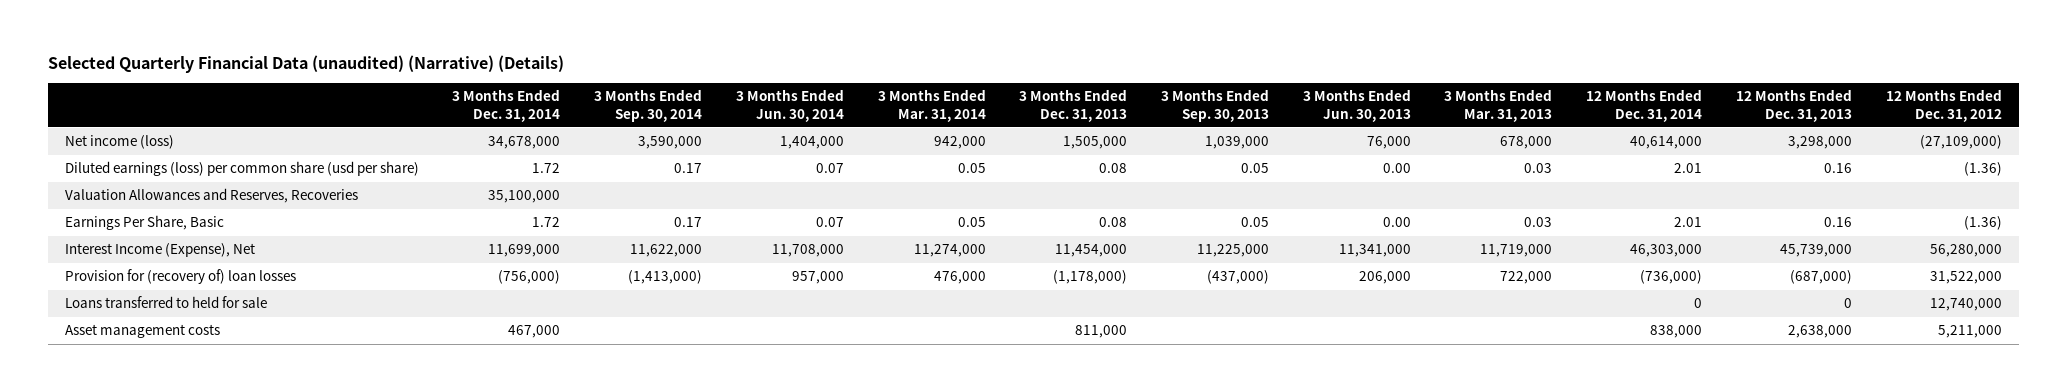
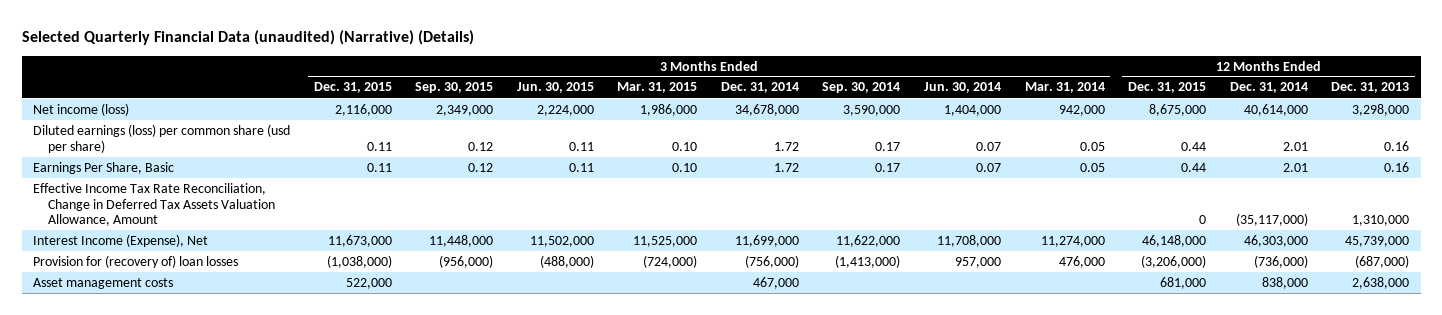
[1019,89,1128,122] 3 Months Ended Dec. 31, 2013 -> none
[1161,89,1270,122] 3 Months Ended Sep. 30, 2013 -> none
[1302,89,1411,122] 3 Months Ended Jun. 30, 2013 -> none
[1444,89,1553,122] 3 Months Ended Mar. 31, 2013 -> none
[1885,89,2002,122] 12 Months Ended Dec. 31, 2012 -> none
none -> [313,82,392,94] Dec. 31, 2015
none -> [415,82,494,94] Sep. 30, 2015
none -> [516,82,594,94] Jun. 30, 2015
none -> [617,82,698,94] Mar. 31, 2015
none -> [1128,82,1207,94] Dec. 31, 2015
[64,188,358,204] Valuation Allowances and Reserves, Recoveries -> none
none -> [33,182,275,227] Effective Income Tax Rate Reconciliation, Change in Deferred Tax Assets Valuation Allowance, Amount
[64,296,267,309] Loans transferred to held for sale -> none

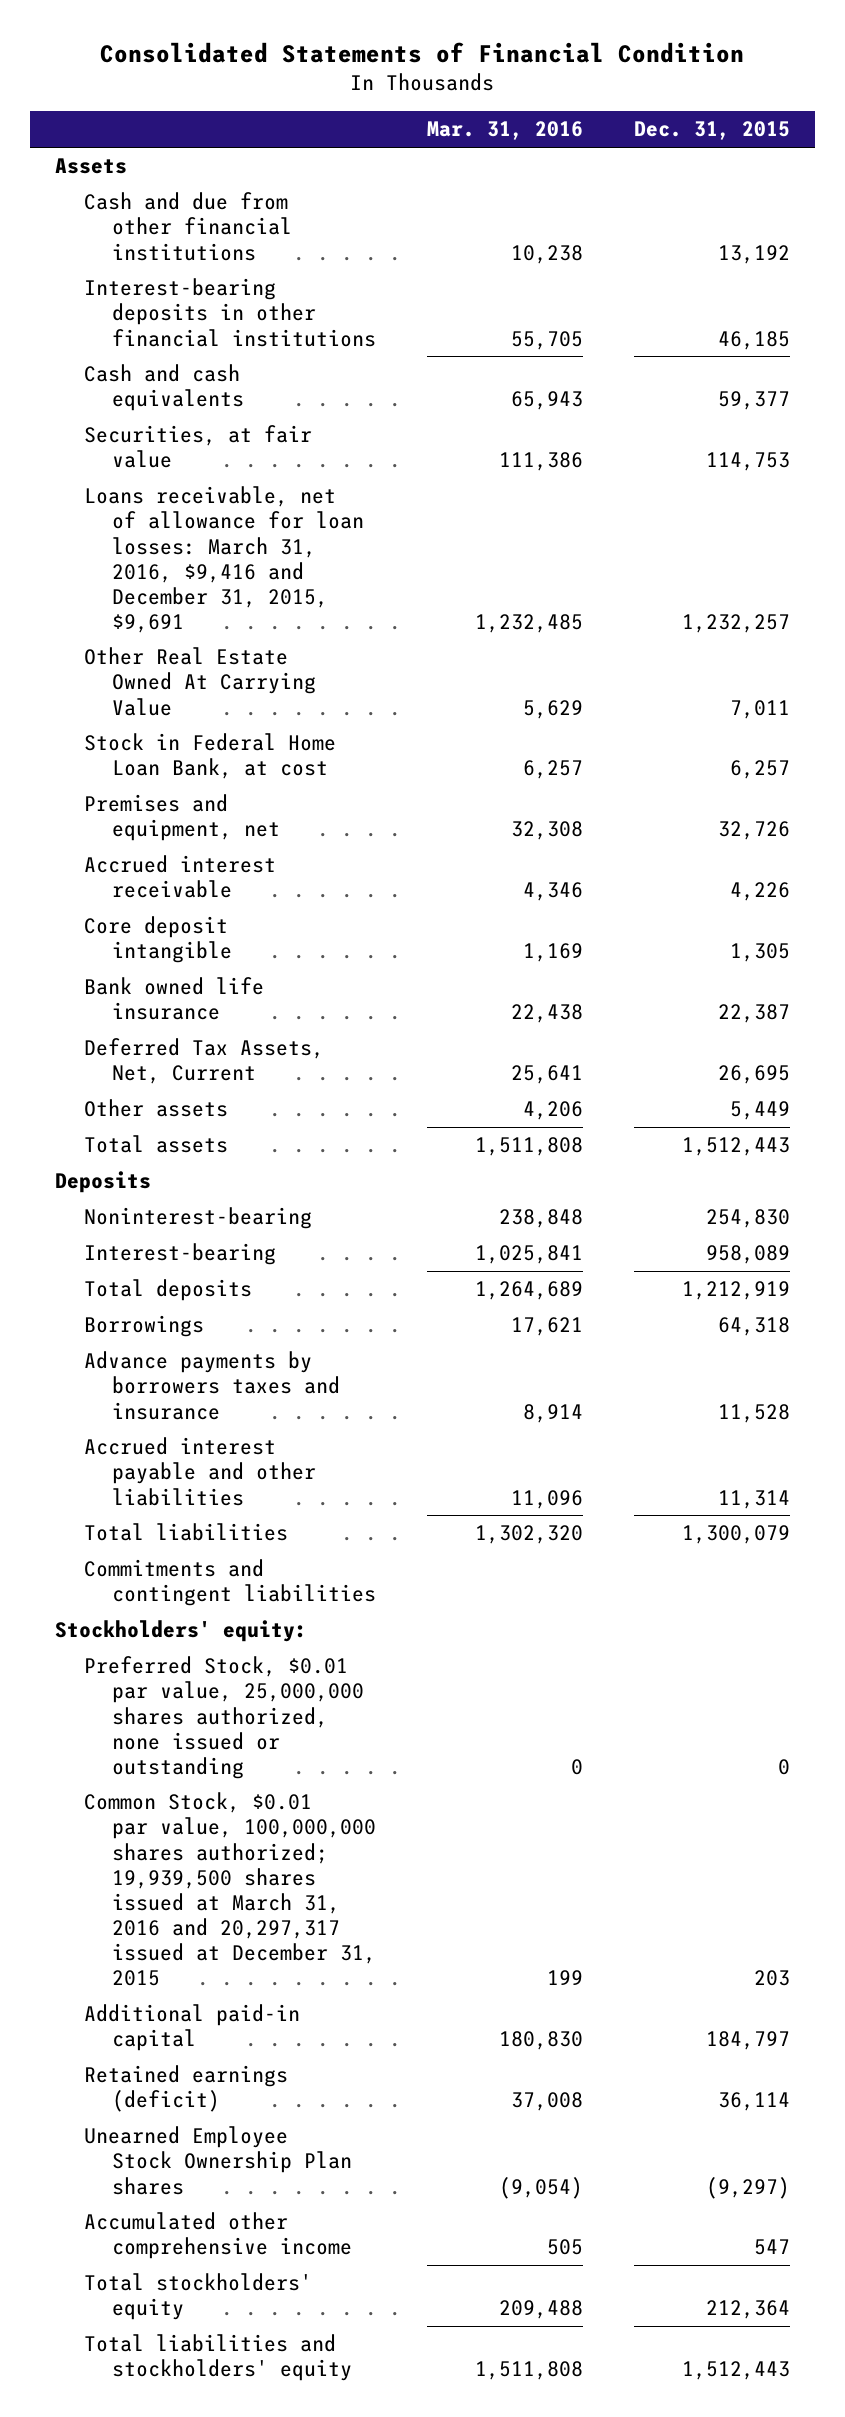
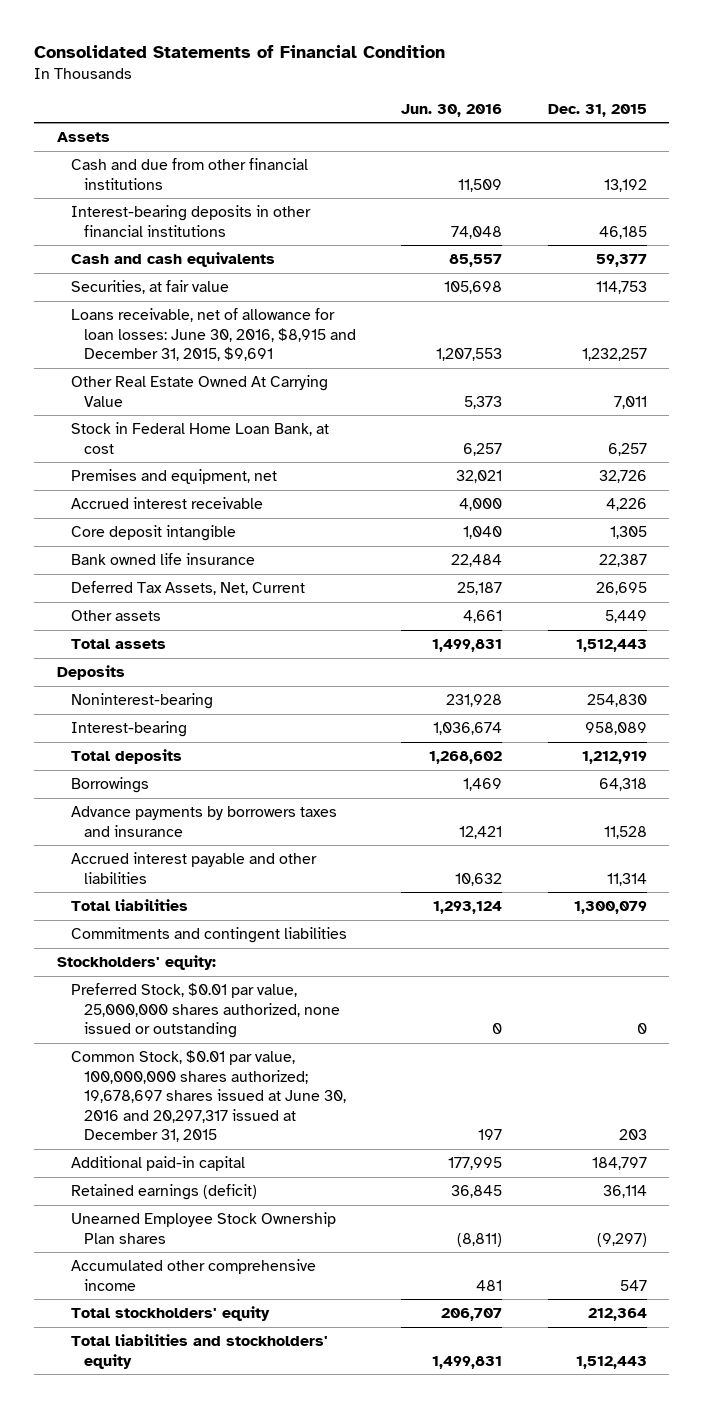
[426,121,583,141] Mar. 31, 2016 -> none
none -> [401,103,503,117] Jun. 30, 2016
[83,486,364,633] Loans receivable, net of allowance for loan losses: March 31, 2016, $9,416 and December 31, 2015, $9,691 -> [70,308,357,362] Loans receivable, net of allowance for loan losses: June 30, 2016, $8,915 and December 31, 2015, $9,691
[83,1792,376,1986] Common Stock, $0.01 par value, 100,000,000 shares authorized; 19,939,500 shares issued at March 31, 2016 and 20,297,317 issued at December 31, 2015 -> [70,1050,347,1143] Common Stock, $0.01 par value, 100,000,000 shares authorized; 19,678,697 shares issued at June 30, 2016 and 20,297,317 issued at December 31, 2015

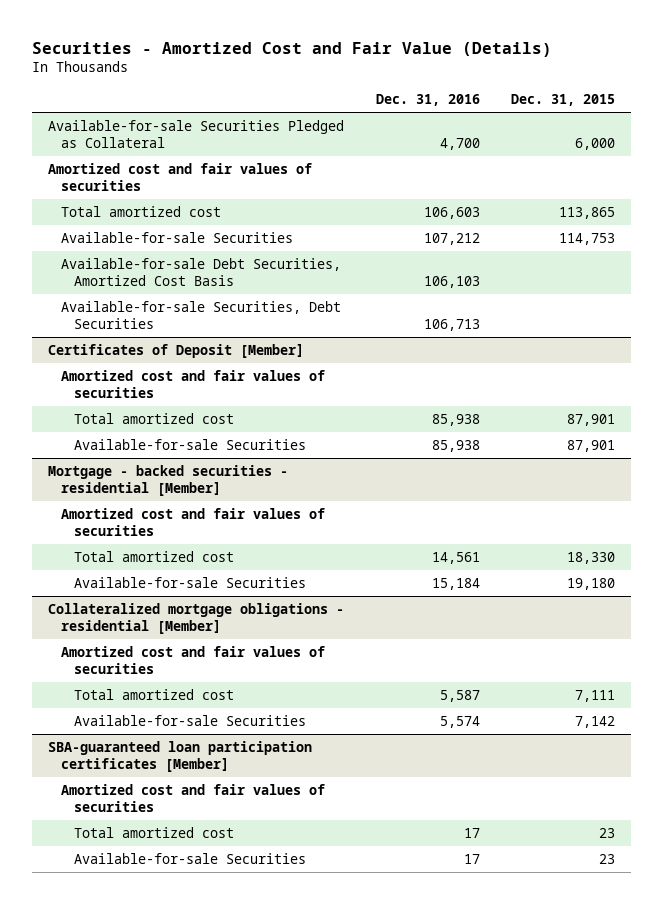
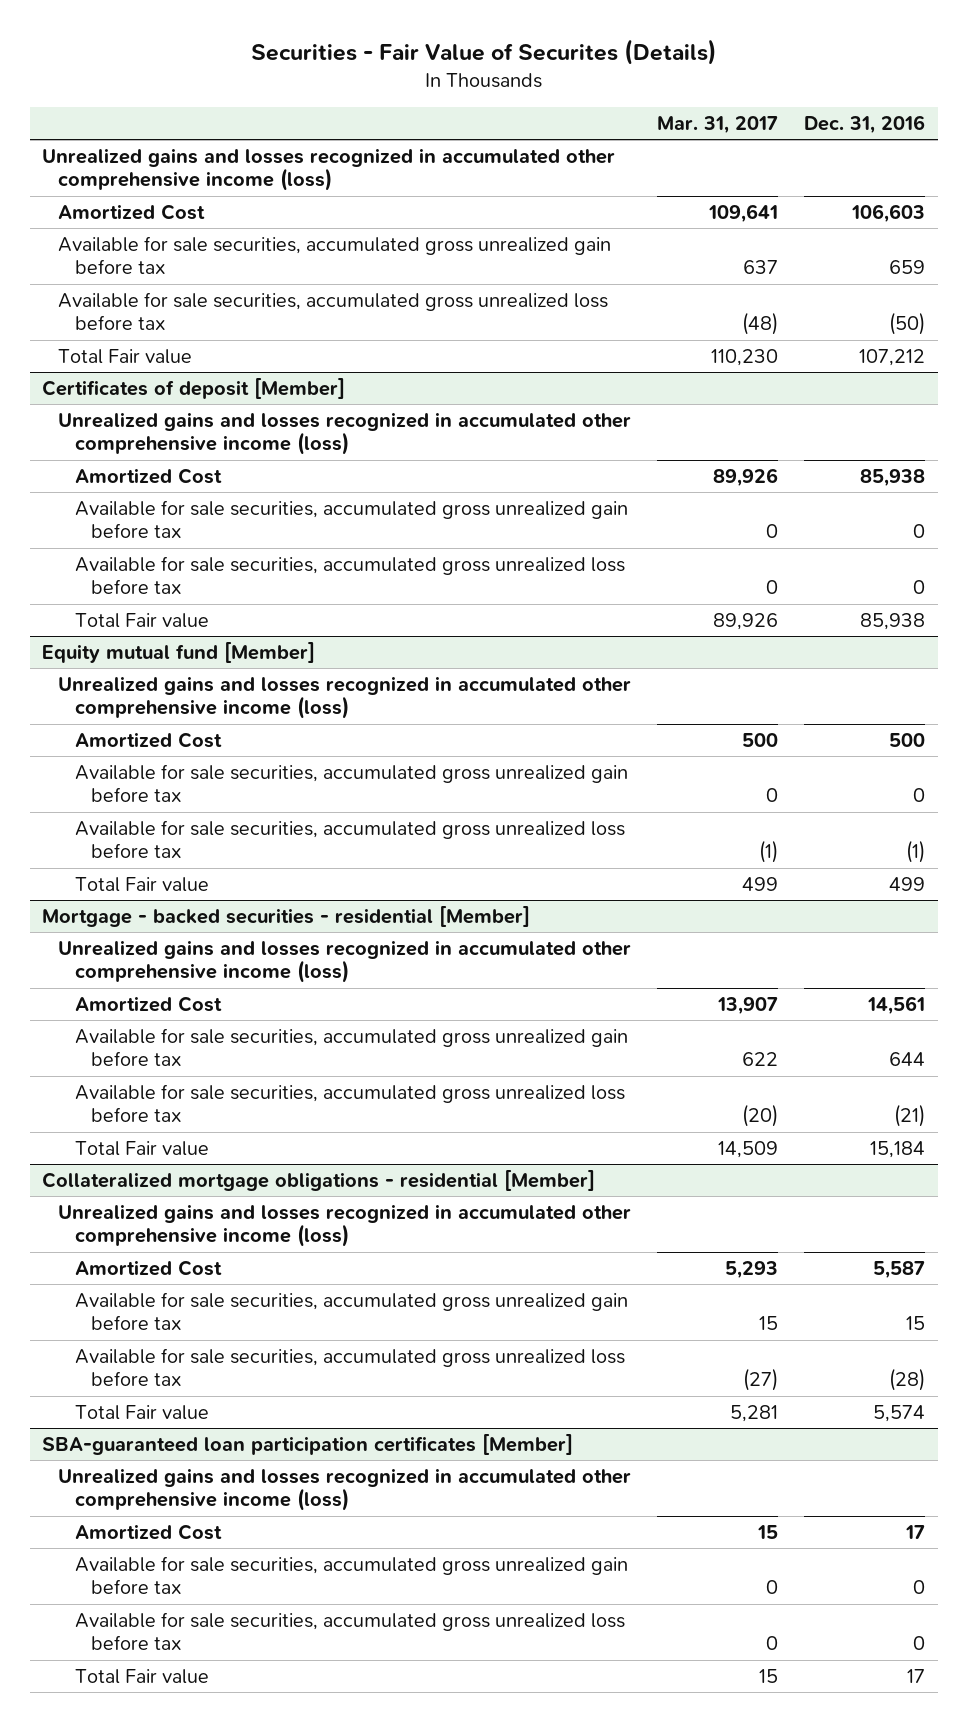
[32,41,553,57] Securities - Amortized Cost and Fair Value (Details) -> [250,39,717,66] Securities - Fair Value of Securites (Details)
[511,93,616,106] Dec. 31, 2015 -> none
none -> [657,115,779,134] Mar. 31, 2017
[48,120,345,148] Available-for-sale Securities Pledged as Collateral -> none
[60,258,341,286] Available-for-sale Debt Securities, Amortized Cost Basis -> none
[60,301,341,329] Available-for-sale Securities, Debt Securities -> none
[48,163,313,191] Amortized cost and fair values of securities -> [42,147,616,192] Unrealized gains and losses recognized in accumulated other comprehensive income (loss)
[60,206,221,218] Total amortized cost -> [58,203,206,220] Amortized Cost
none -> [58,235,612,275] Available for sale securities, accumulated gross unrealized gain before tax
none -> [58,291,609,331] Available for sale securities, accumulated gross unrealized loss before tax
[60,232,293,244] Available-for-sale Securities -> [58,348,193,364] Total Fair value
[48,344,305,359] Certificates of Deposit [Member] -> [42,377,346,399] Certificates of deposit [Member]
[60,370,325,398] Amortized cost and fair values of securities -> [58,411,632,456] Unrealized gains and losses recognized in accumulated other comprehensive income (loss)
[73,413,234,425] Total amortized cost -> [74,467,222,484] Amortized Cost
none -> [74,499,628,539] Available for sale securities, accumulated gross unrealized gain before tax
none -> [74,555,625,595] Available for sale securities, accumulated gross unrealized loss before tax
[73,439,306,451] Available-for-sale Securities -> [74,612,209,628] Total Fair value
none -> [42,641,316,663] Equity mutual fund [Member]
none -> [58,675,632,720] Unrealized gains and losses recognized in accumulated other comprehensive income (loss)
none -> [74,731,222,748] Amortized Cost
none -> [74,763,628,803] Available for sale securities, accumulated gross unrealized gain before tax
none -> [74,819,625,859] Available for sale securities, accumulated gross unrealized loss before tax
none -> [74,876,209,892] Total Fair value
[60,508,325,536] Amortized cost and fair values of securities -> [58,939,632,984] Unrealized gains and losses recognized in accumulated other comprehensive income (loss)
[73,551,234,563] Total amortized cost -> [74,995,222,1012] Amortized Cost
none -> [74,1027,628,1067] Available for sale securities, accumulated gross unrealized gain before tax
none -> [74,1083,625,1123] Available for sale securities, accumulated gross unrealized loss before tax
[73,577,306,589] Available-for-sale Securities -> [74,1140,209,1156] Total Fair value
[60,646,325,674] Amortized cost and fair values of securities -> [58,1203,632,1248] Unrealized gains and losses recognized in accumulated other comprehensive income (loss)
[73,689,234,701] Total amortized cost -> [74,1259,222,1276] Amortized Cost
none -> [74,1291,628,1331] Available for sale securities, accumulated gross unrealized gain before tax
none -> [74,1347,625,1387] Available for sale securities, accumulated gross unrealized loss before tax
[73,715,306,727] Available-for-sale Securities -> [74,1404,209,1420] Total Fair value
[73,853,306,865] Available-for-sale Securities -> none
[60,784,325,812] Amortized cost and fair values of securities -> [58,1467,632,1512] Unrealized gains and losses recognized in accumulated other comprehensive income (loss)
[73,827,234,839] Total amortized cost -> [74,1523,222,1540] Amortized Cost
none -> [74,1555,628,1595] Available for sale securities, accumulated gross unrealized gain before tax
none -> [74,1611,625,1651] Available for sale securities, accumulated gross unrealized loss before tax
none -> [74,1668,209,1684] Total Fair value

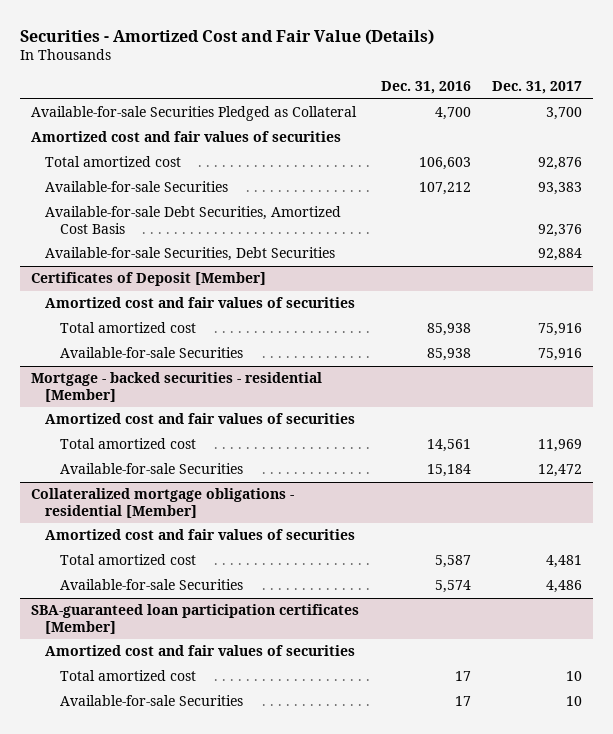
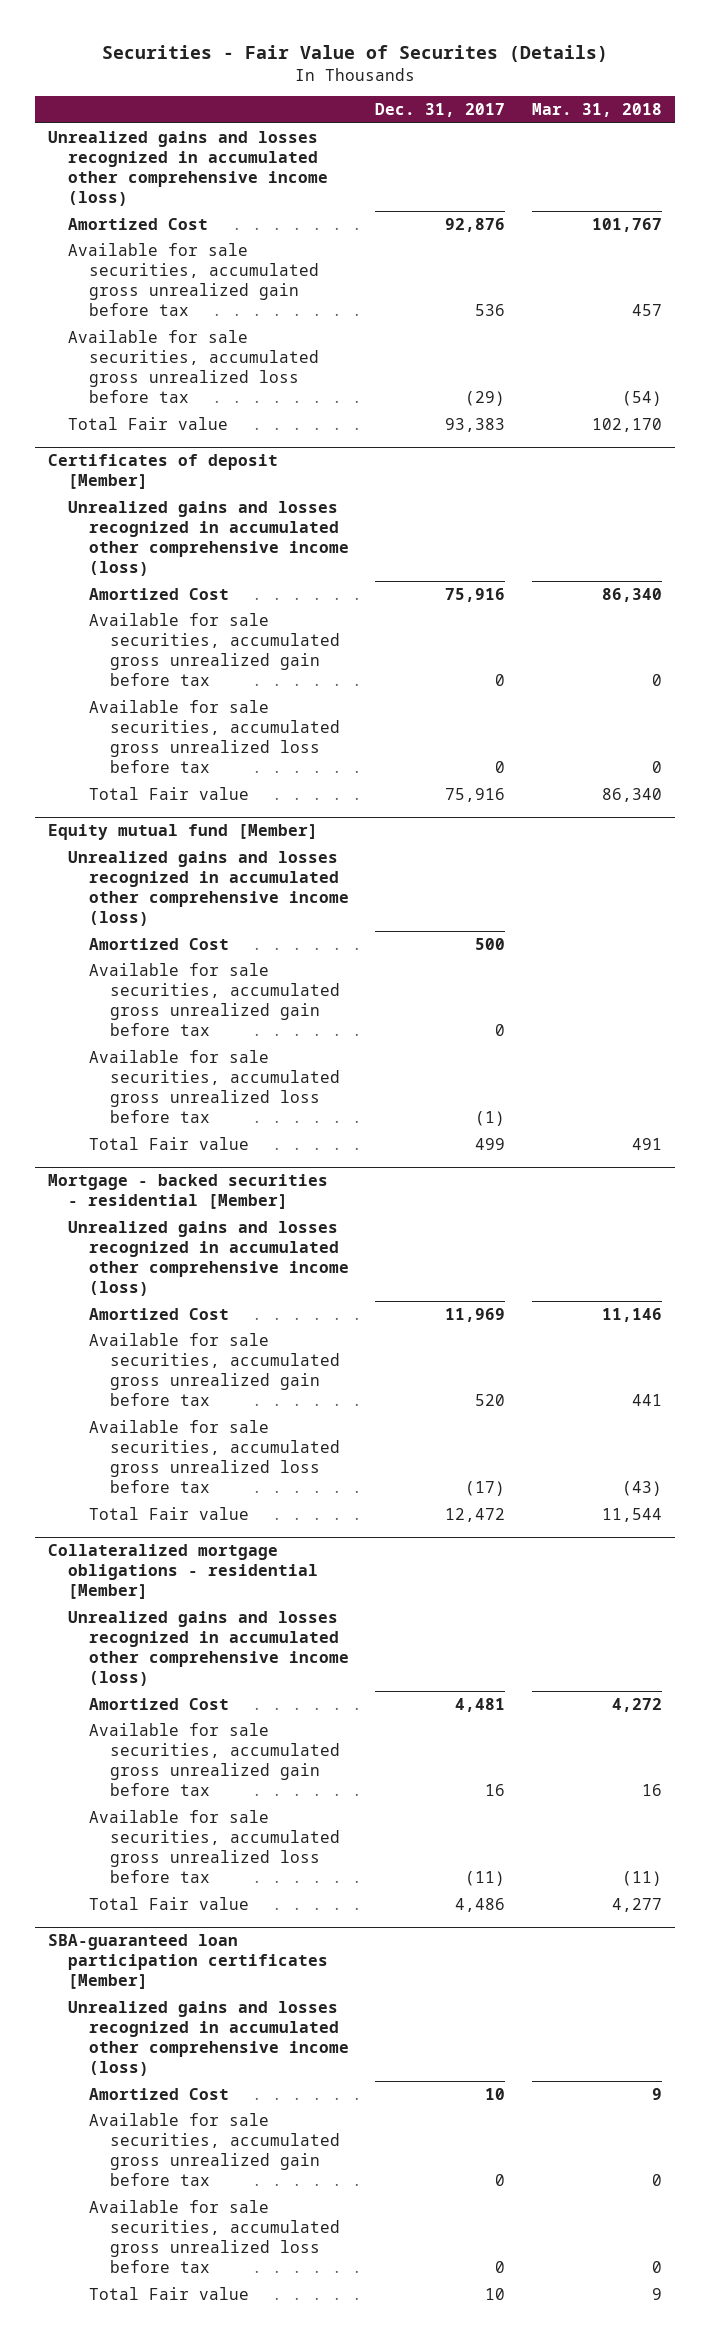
[20,28,435,45] Securities - Amortized Cost and Fair Value (Details) -> [101,45,608,63] Securities - Fair Value of Securites (Details)
[380,81,471,95] Dec. 31, 2016 -> none
none -> [531,103,662,118] Mar. 31, 2018
[31,106,358,122] Available-for-sale Securities Pledged as Collateral -> none
[45,206,342,234] Available-for-sale Debt Securities, Amortized Cost Basis -> none
[45,247,336,262] Available-for-sale Securities, Debt Securities -> none
[31,131,342,143] Amortized cost and fair values of securities -> [47,130,329,207] Unrealized gains and losses recognized in accumulated other comprehensive income (loss)
[45,156,182,168] Total amortized cost -> [68,217,209,230] Amortized Cost
none -> [68,242,320,317] Available for sale securities, accumulated gross unrealized gain before tax
none -> [68,329,320,404] Available for sale securities, accumulated gross unrealized loss before tax
[45,181,229,193] Available-for-sale Securities -> [68,416,229,430] Total Fair value
[31,272,267,287] Certificates of Deposit [Member] -> [47,454,278,490] Certificates of deposit [Member]
[45,297,356,309] Amortized cost and fair values of securities -> [68,500,350,577] Unrealized gains and losses recognized in accumulated other comprehensive income (loss)
[59,322,196,334] Total amortized cost -> [89,587,230,600] Amortized Cost
none -> [89,612,341,687] Available for sale securities, accumulated gross unrealized gain before tax
none -> [89,699,341,774] Available for sale securities, accumulated gross unrealized loss before tax
[59,347,243,359] Available-for-sale Securities -> [89,786,250,800] Total Fair value
none -> [47,824,318,841] Equity mutual fund [Member]
none -> [68,850,350,927] Unrealized gains and losses recognized in accumulated other comprehensive income (loss)
none -> [89,937,230,950] Amortized Cost
none -> [89,962,341,1037] Available for sale securities, accumulated gross unrealized gain before tax
none -> [89,1049,341,1124] Available for sale securities, accumulated gross unrealized loss before tax
none -> [89,1136,250,1150] Total Fair value
[45,413,356,425] Amortized cost and fair values of securities -> [68,1220,350,1297] Unrealized gains and losses recognized in accumulated other comprehensive income (loss)
[59,438,196,450] Total amortized cost -> [89,1307,230,1320] Amortized Cost
none -> [89,1332,341,1407] Available for sale securities, accumulated gross unrealized gain before tax
none -> [89,1419,341,1494] Available for sale securities, accumulated gross unrealized loss before tax
[59,463,243,475] Available-for-sale Securities -> [89,1506,250,1520] Total Fair value
[45,529,356,541] Amortized cost and fair values of securities -> [68,1610,350,1687] Unrealized gains and losses recognized in accumulated other comprehensive income (loss)
[59,554,196,566] Total amortized cost -> [89,1697,230,1710] Amortized Cost
none -> [89,1722,341,1797] Available for sale securities, accumulated gross unrealized gain before tax
none -> [89,1809,341,1884] Available for sale securities, accumulated gross unrealized loss before tax
[59,579,243,591] Available-for-sale Securities -> [89,1896,250,1910] Total Fair value
[59,695,243,707] Available-for-sale Securities -> none
[45,645,356,657] Amortized cost and fair values of securities -> [68,2000,350,2077] Unrealized gains and losses recognized in accumulated other comprehensive income (loss)
[59,670,196,682] Total amortized cost -> [89,2087,230,2100] Amortized Cost
none -> [89,2112,341,2187] Available for sale securities, accumulated gross unrealized gain before tax
none -> [89,2199,341,2274] Available for sale securities, accumulated gross unrealized loss before tax
none -> [89,2286,250,2300] Total Fair value

